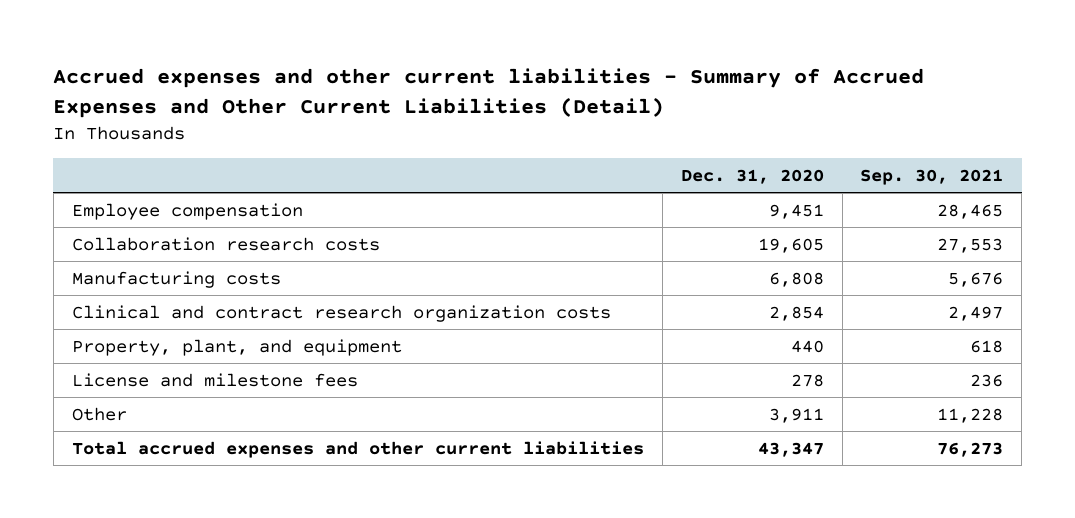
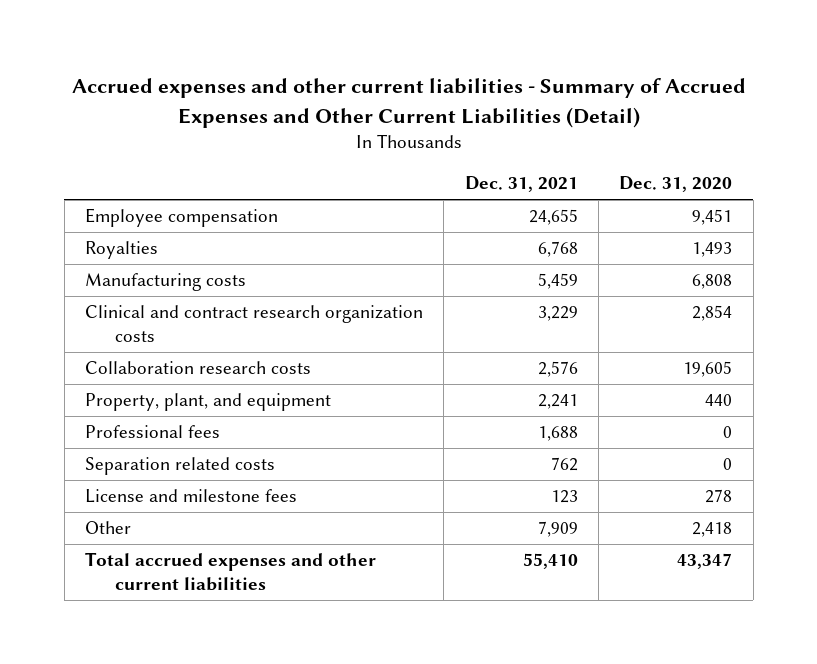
[860,168,1004,185] Sep. 30, 2021 -> none
none -> [464,176,578,193] Dec. 31, 2021
none -> [84,241,158,260] Royalties
[71,236,380,251] Collaboration research costs -> [84,361,311,375] Collaboration research costs
none -> [84,425,220,439] Professional fees
none -> [84,457,275,476] Separation related costs
[768,407,824,423] 3,911 -> [692,522,733,538] 2,418

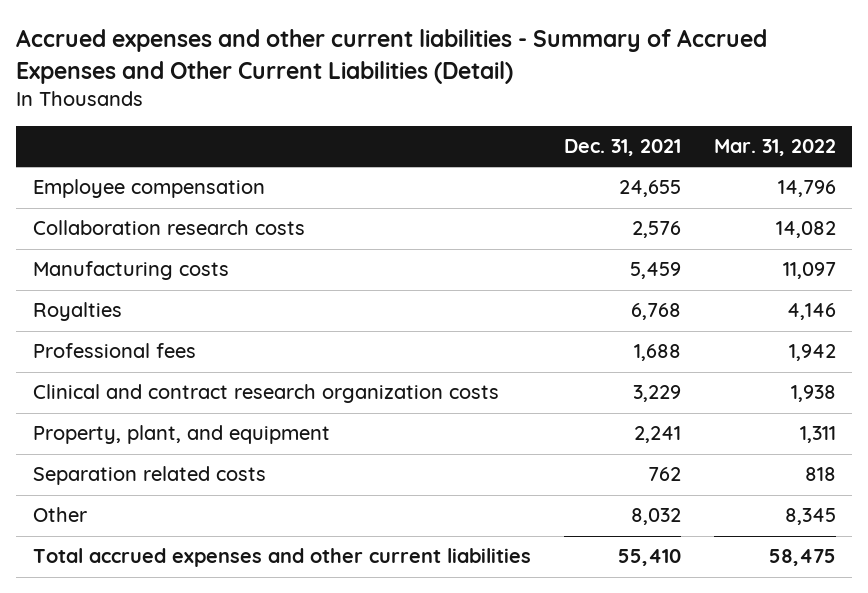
[619,176,733,193] Dec. 31, 2020 -> none
none -> [713,139,836,157] Mar. 31, 2022
[84,361,311,375] Collaboration research costs -> [32,220,305,236] Collaboration research costs
[84,241,158,260] Royalties -> [32,302,122,322] Royalties
[84,425,220,439] Professional fees -> [32,343,196,359] Professional fees
[84,489,297,504] License and milestone fees -> none
[537,521,578,538] 7,909 -> [630,508,681,526] 8,032

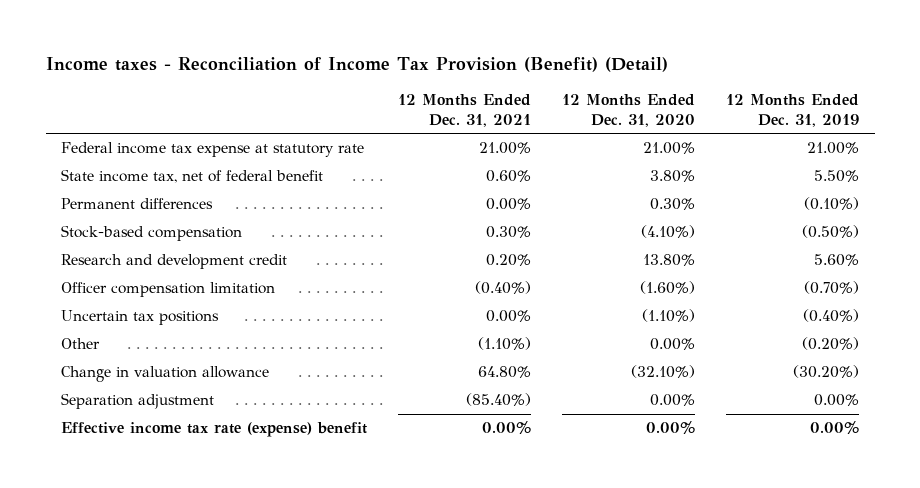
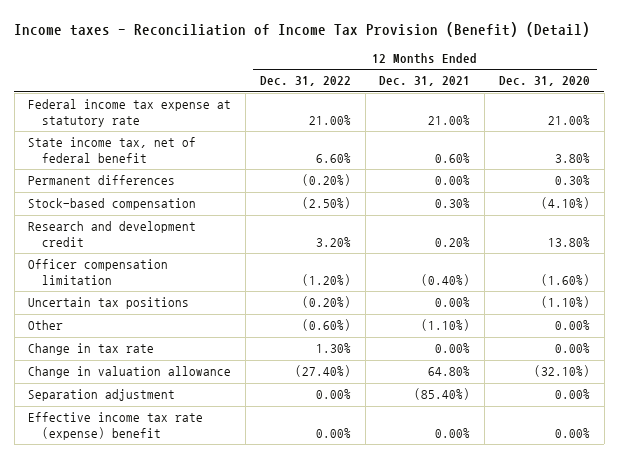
[726,93,860,127] 12 Months Ended Dec. 31, 2019 -> none
none -> [259,76,351,87] Dec. 31, 2022
none -> [28,343,155,356] Change in tax rate

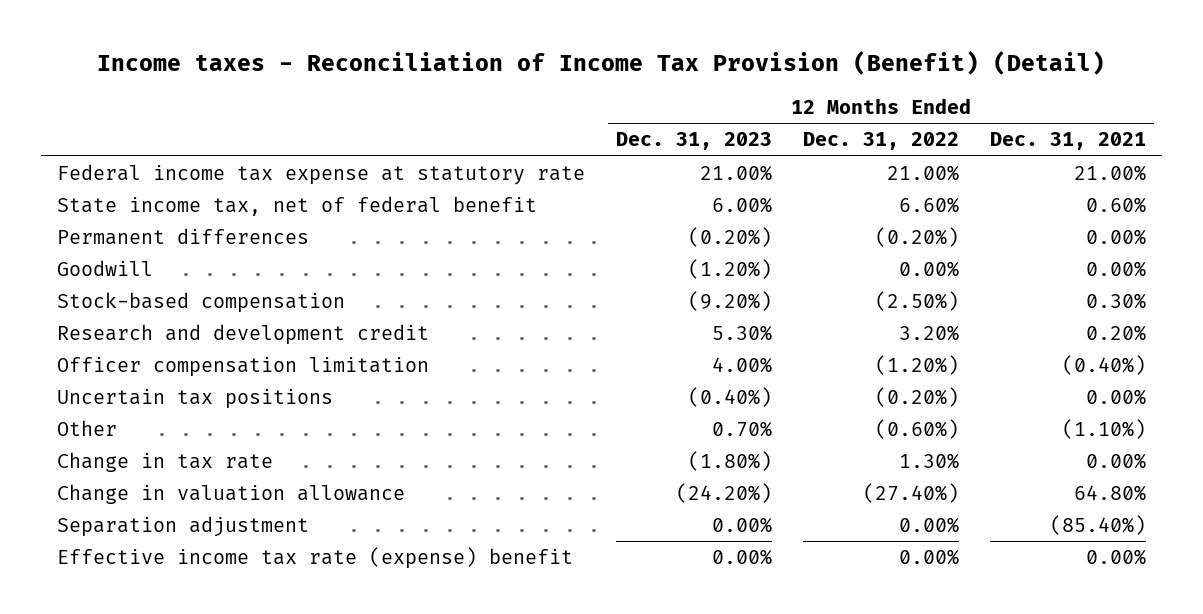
[498,76,590,87] Dec. 31, 2020 -> none
none -> [615,132,772,151] Dec. 31, 2023
none -> [56,260,153,277] Goodwill

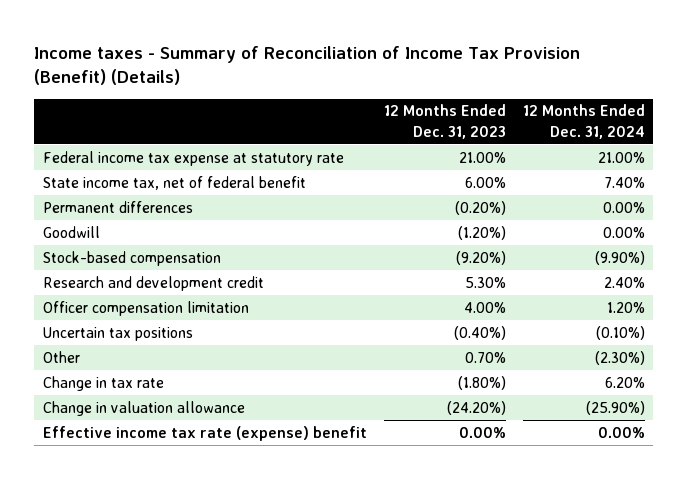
[97,51,1106,76] Income taxes - Reconciliation of Income Tax Provision (Benefit) (Detail) -> [34,45,581,85] Income taxes - Summary of Reconciliation of Income Tax Provision (Benefit) (Details)
[802,132,959,151] Dec. 31, 2022 -> none
[990,132,1147,151] Dec. 31, 2021 -> none
none -> [522,104,645,139] 12 Months Ended Dec. 31, 2024
[56,516,309,538] Separation adjustment -> none

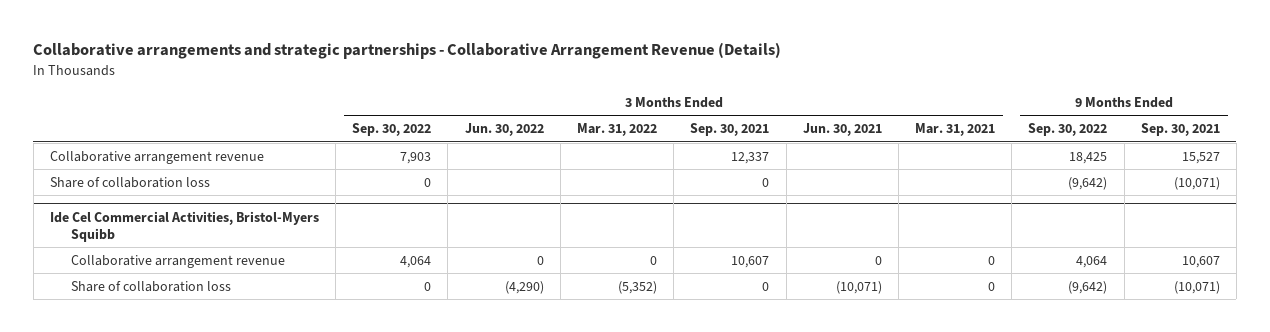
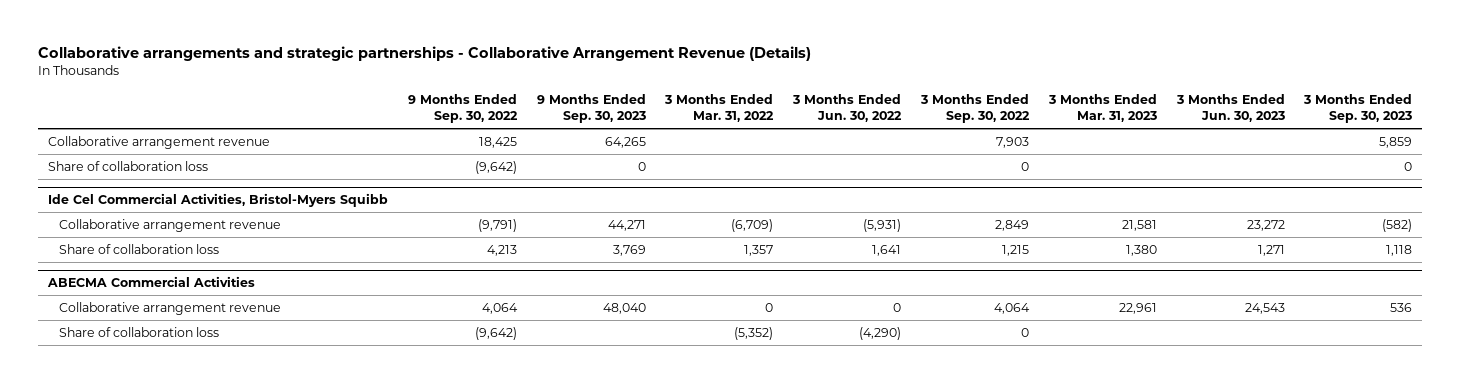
[690,123,770,137] Sep. 30, 2021 -> none
[802,123,882,137] Jun. 30, 2021 -> none
[915,123,996,137] Mar. 31, 2021 -> none
[1140,123,1220,137] Sep. 30, 2021 -> none
none -> [536,94,646,124] 9 Months Ended Sep. 30, 2023
none -> [1047,94,1157,123] 3 Months Ended Mar. 31, 2023
none -> [1175,94,1285,123] 3 Months Ended Jun. 30, 2023
none -> [1303,94,1413,124] 3 Months Ended Sep. 30, 2023
none -> [58,218,281,232] Collaborative arrangement revenue
none -> [58,243,219,254] Share of collaboration loss
none -> [47,275,256,287] ABECMA Commercial Activities

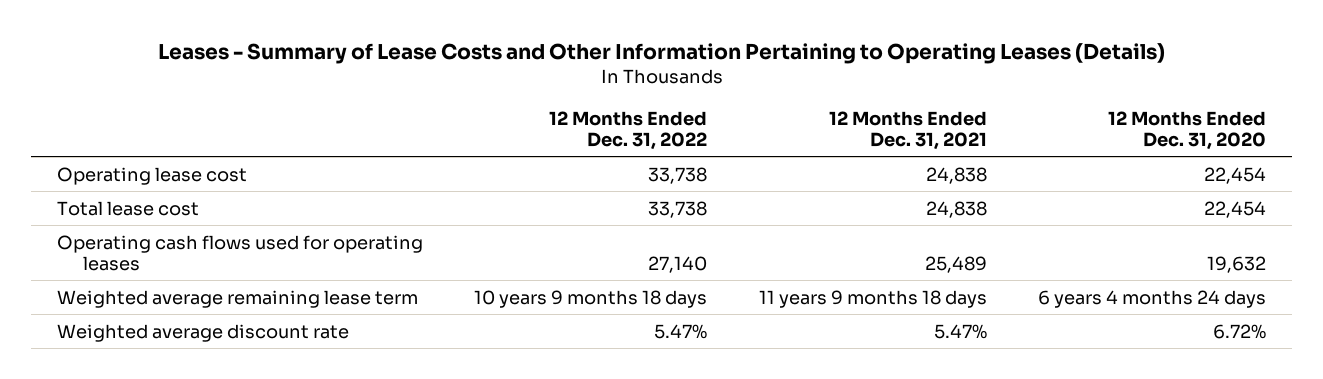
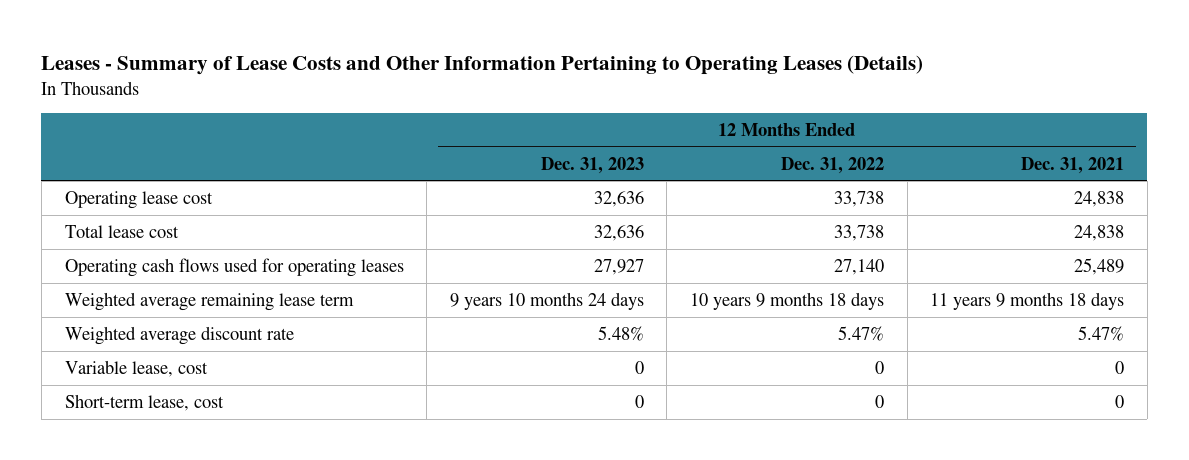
[1108,110,1267,150] 12 Months Ended Dec. 31, 2020 -> none
none -> [540,156,644,174] Dec. 31, 2023
none -> [64,359,208,377] Variable lease, cost
none -> [64,393,224,411] Short-term lease, cost

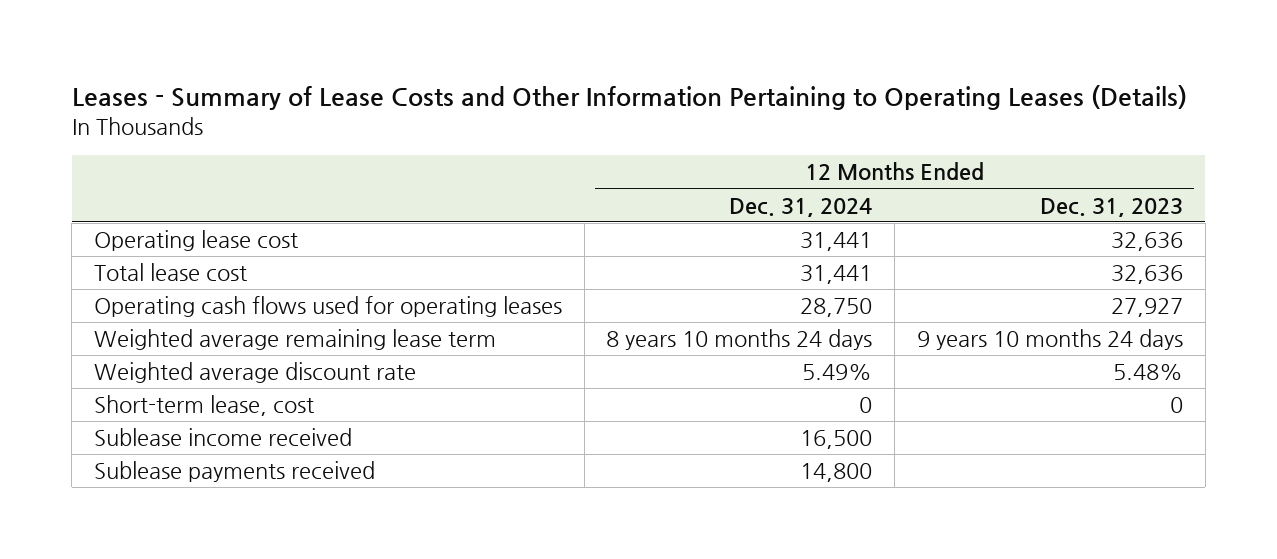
[780,156,884,174] Dec. 31, 2022 -> none
[1021,156,1125,174] Dec. 31, 2021 -> none
none -> [729,197,873,217] Dec. 31, 2024
[64,359,208,377] Variable lease, cost -> none
none -> [93,428,352,447] Sublease income received
none -> [93,461,375,483] Sublease payments received

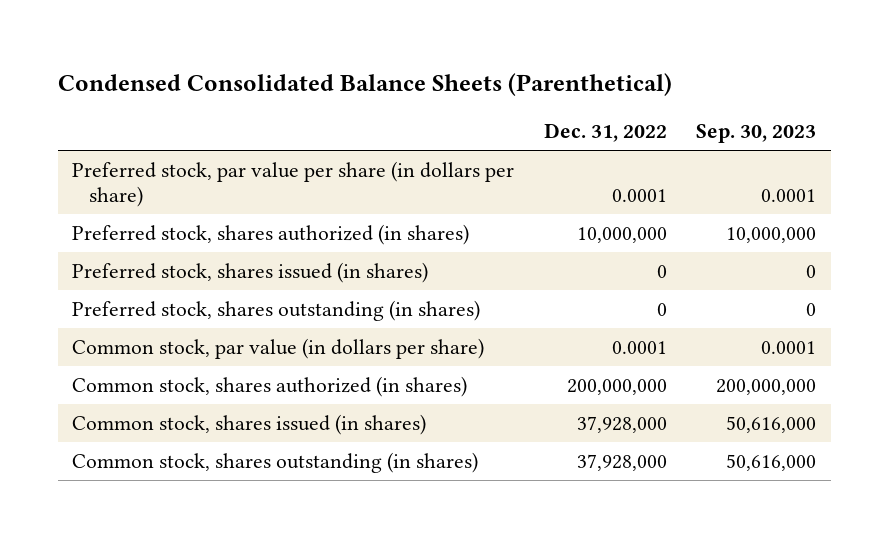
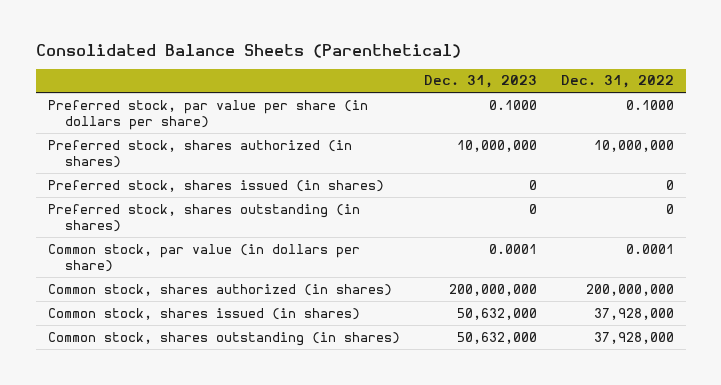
[57,72,672,96] Condensed Consolidated Balance Sheets (Parenthetical) -> [35,43,461,58] Consolidated Balance Sheets (Parenthetical)
[696,124,817,144] Sep. 30, 2023 -> none
none -> [423,75,537,89] Dec. 31, 2023
[611,189,667,203] 0.0001 -> [625,99,674,110] 0.1000

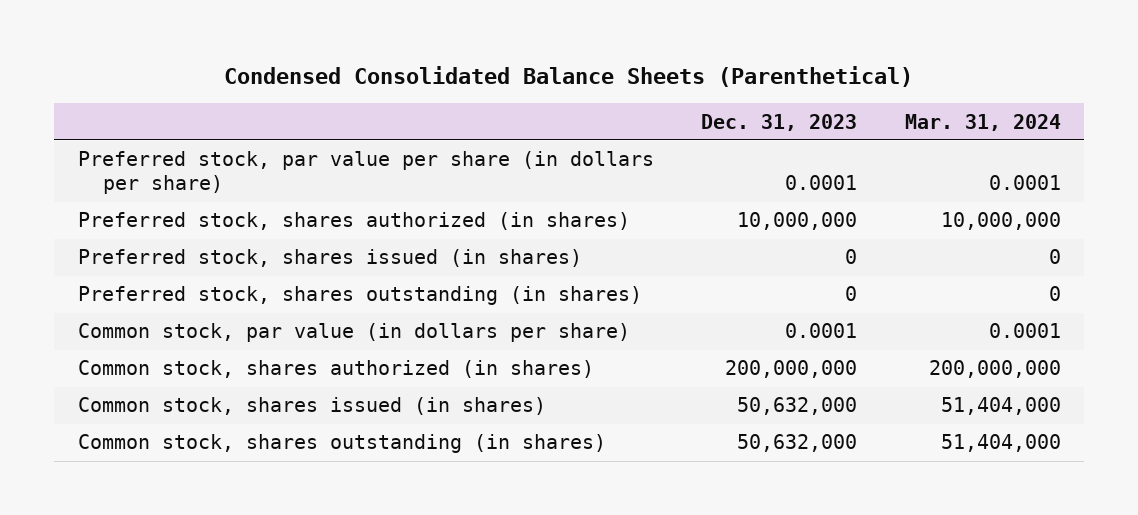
[35,43,461,58] Consolidated Balance Sheets (Parenthetical) -> [224,65,914,87] Condensed Consolidated Balance Sheets (Parenthetical)
[560,75,674,89] Dec. 31, 2022 -> none
none -> [904,113,1061,131] Mar. 31, 2024
[488,99,537,110] 0.1000 -> [785,175,858,191] 0.0001

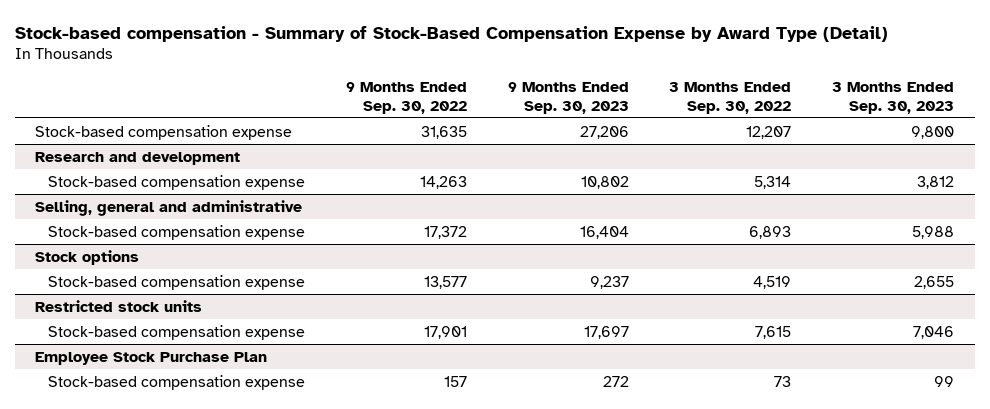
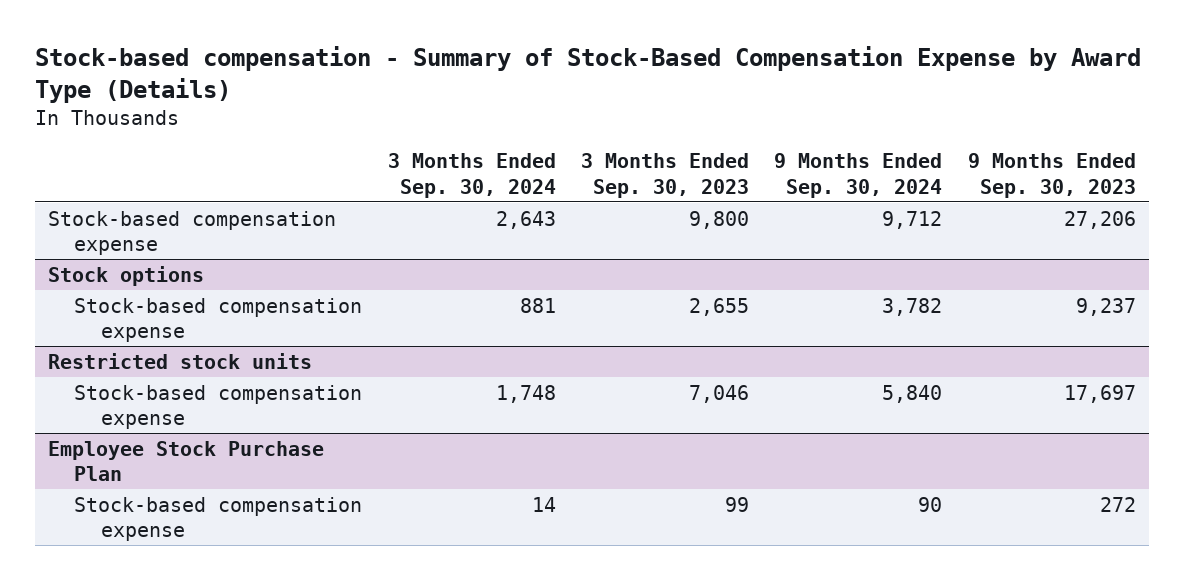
[14,25,888,42] Stock-based compensation - Summary of Stock-Based Compensation Expense by Award Type (Detail) -> [34,46,1141,103] Stock-based compensation - Summary of Stock-Based Compensation Expense by Award Type (Details)
[345,82,467,114] 9 Months Ended Sep. 30, 2022 -> none
[669,82,792,114] 3 Months Ended Sep. 30, 2022 -> none
none -> [387,153,556,198] 3 Months Ended Sep. 30, 2024
none -> [774,153,943,198] 9 Months Ended Sep. 30, 2024
[35,151,241,165] Research and development -> none
[48,174,306,190] Stock-based compensation expense -> none
[35,199,303,216] Selling, general and administrative -> none
[48,224,306,240] Stock-based compensation expense -> none

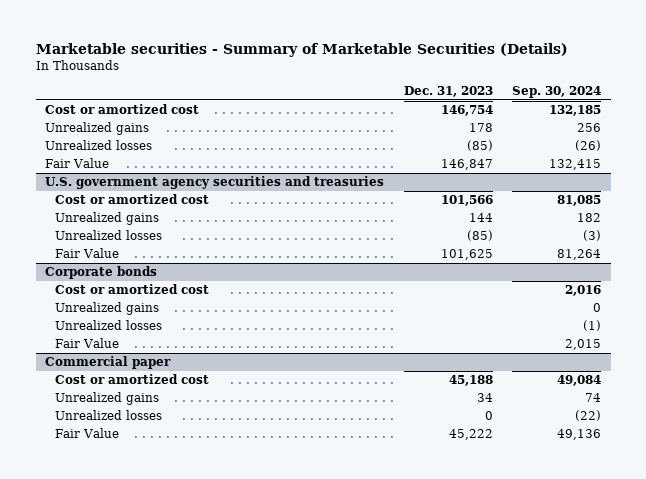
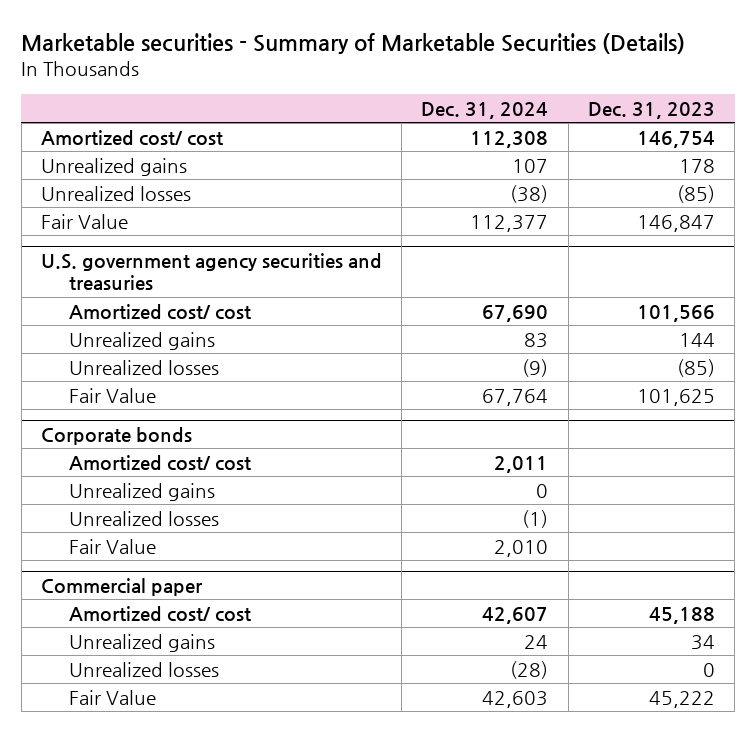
[511,86,601,99] Sep. 30, 2024 -> none
none -> [421,101,549,119] Dec. 31, 2024
[45,104,200,115] Cost or amortized cost -> [40,129,223,146] Amortized cost/ cost
[55,194,210,205] Cost or amortized cost -> [68,303,251,320] Amortized cost/ cost
[55,284,210,295] Cost or amortized cost -> [68,454,251,471] Amortized cost/ cost
[55,374,210,385] Cost or amortized cost -> [68,605,251,622] Amortized cost/ cost

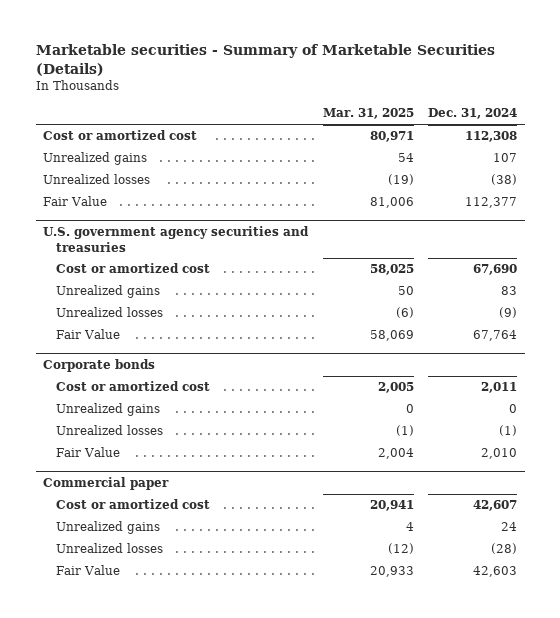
[587,101,715,119] Dec. 31, 2023 -> none
none -> [322,108,414,120] Mar. 31, 2025
[40,129,223,146] Amortized cost/ cost -> [43,130,198,141] Cost or amortized cost
[68,303,251,320] Amortized cost/ cost -> [56,263,211,274] Cost or amortized cost
[68,454,251,471] Amortized cost/ cost -> [56,381,211,392] Cost or amortized cost
[68,605,251,622] Amortized cost/ cost -> [56,499,211,510] Cost or amortized cost

